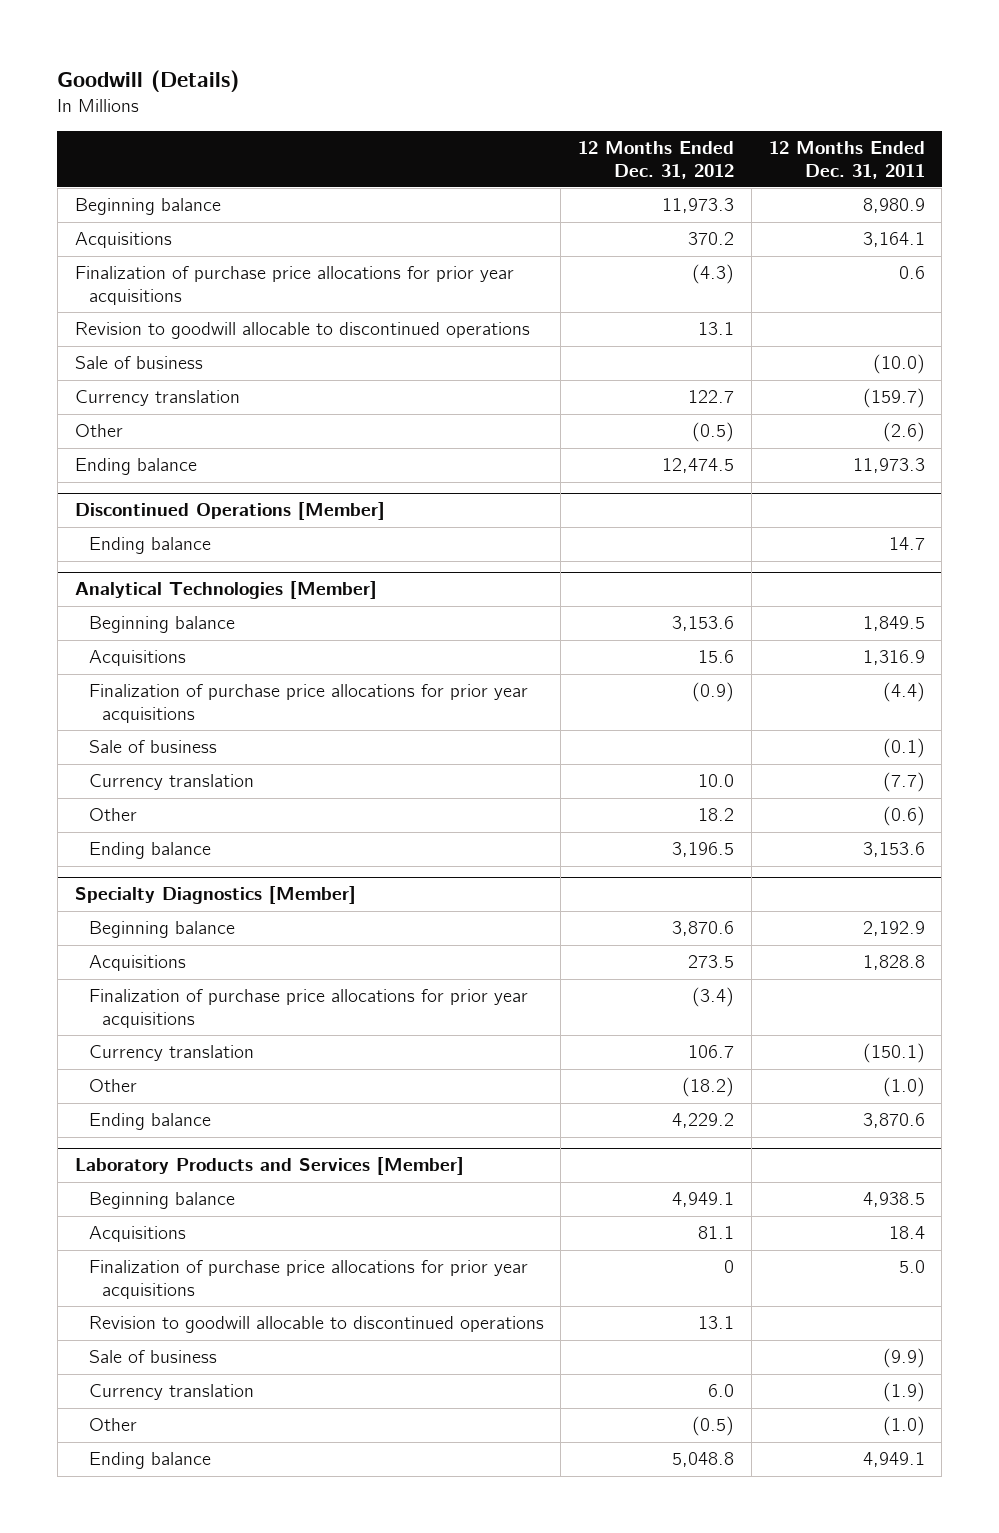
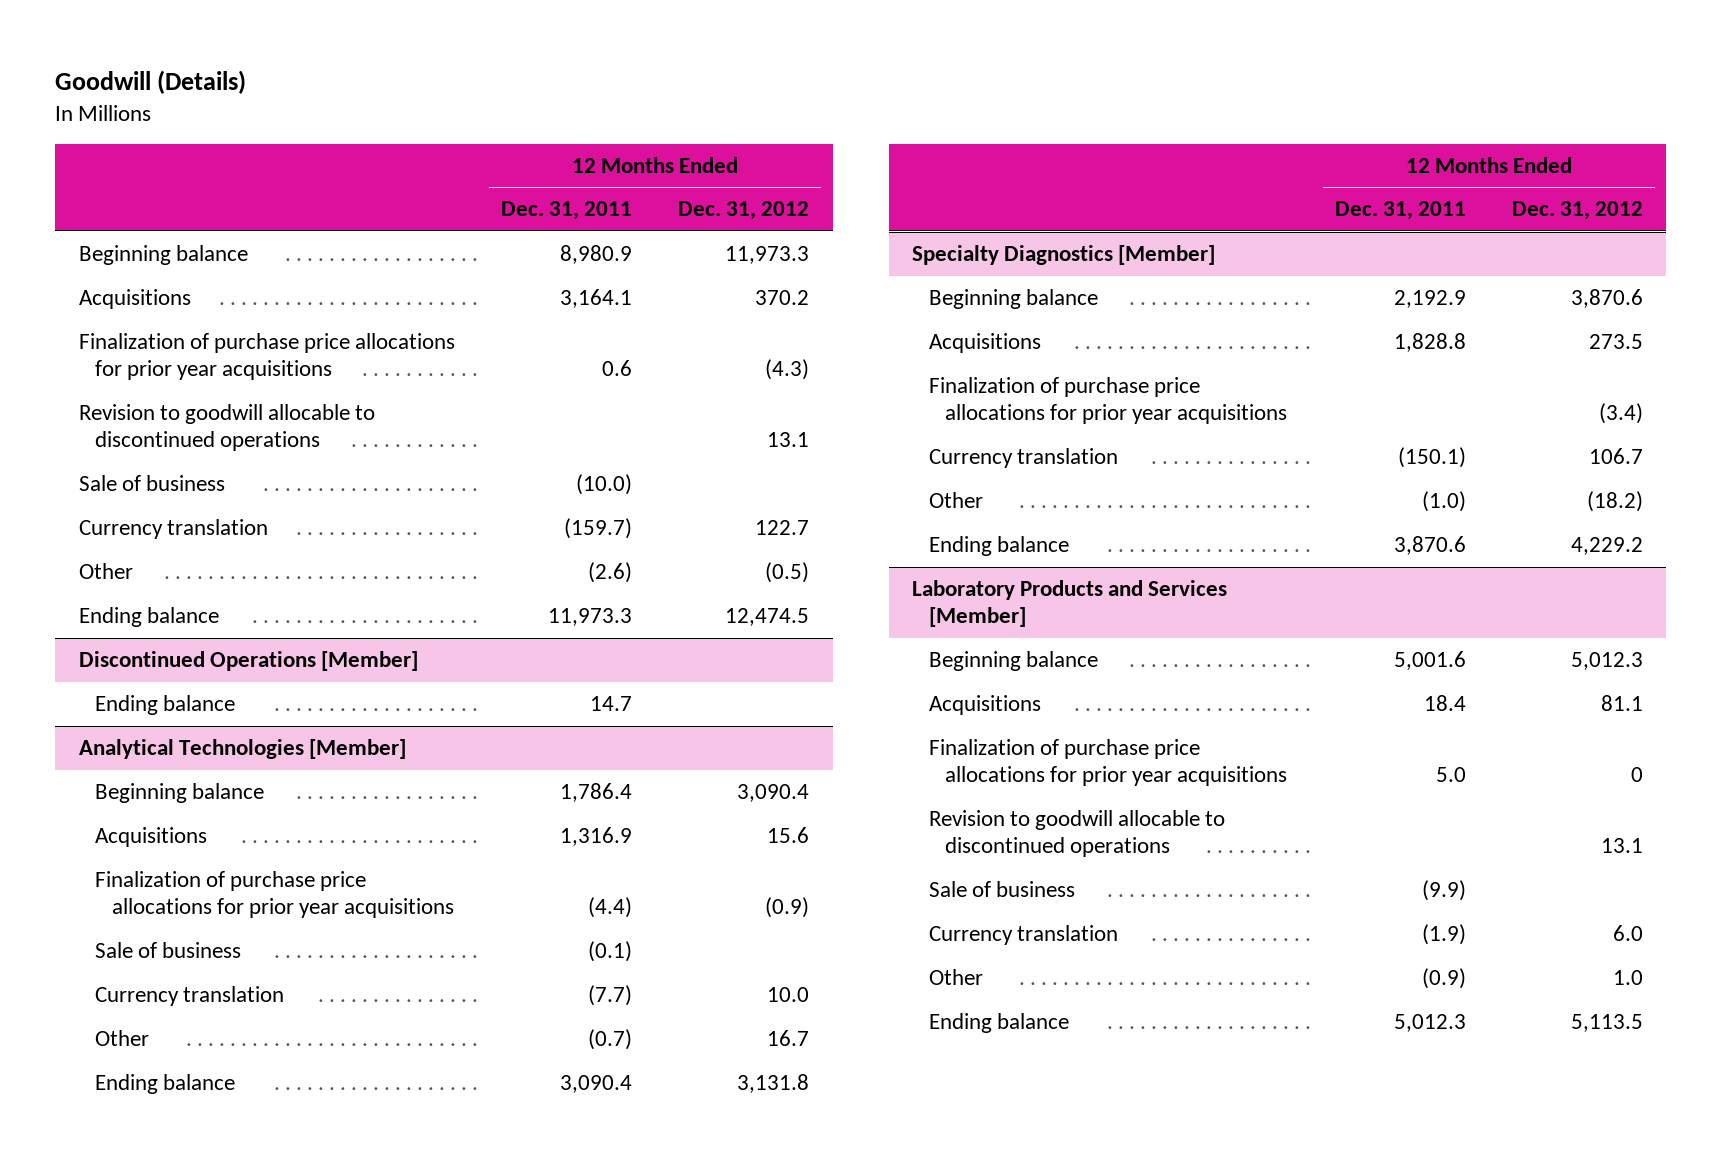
[672,616,735,632] 3,153.6 -> [737,784,810,803] 3,090.4
[862,616,925,632] 1,849.5 -> [559,783,632,803] 1,786.4
[698,808,735,822] 18.2 -> [767,1030,810,1047] 16.7
[882,806,925,827] (0.6) -> [587,1029,632,1051] (0.7)
[672,842,735,858] 3,196.5 -> [737,1074,810,1094] 3,131.8
[862,842,925,858] 3,153.6 -> [559,1075,632,1094] 3,090.4
[672,1192,735,1208] 4,949.1 -> [1570,652,1643,671] 5,012.3
[862,1192,925,1208] 4,938.5 -> [1393,651,1466,671] 5,001.6
[692,1416,735,1437] (0.5) -> [1612,970,1643,986] 1.0
[882,1416,925,1437] (1.0) -> [1421,968,1466,990] (0.9)
[672,1452,735,1468] 5,048.8 -> [1570,1014,1643,1033] 5,113.5
[862,1452,925,1468] 4,949.1 -> [1393,1014,1466,1033] 5,012.3

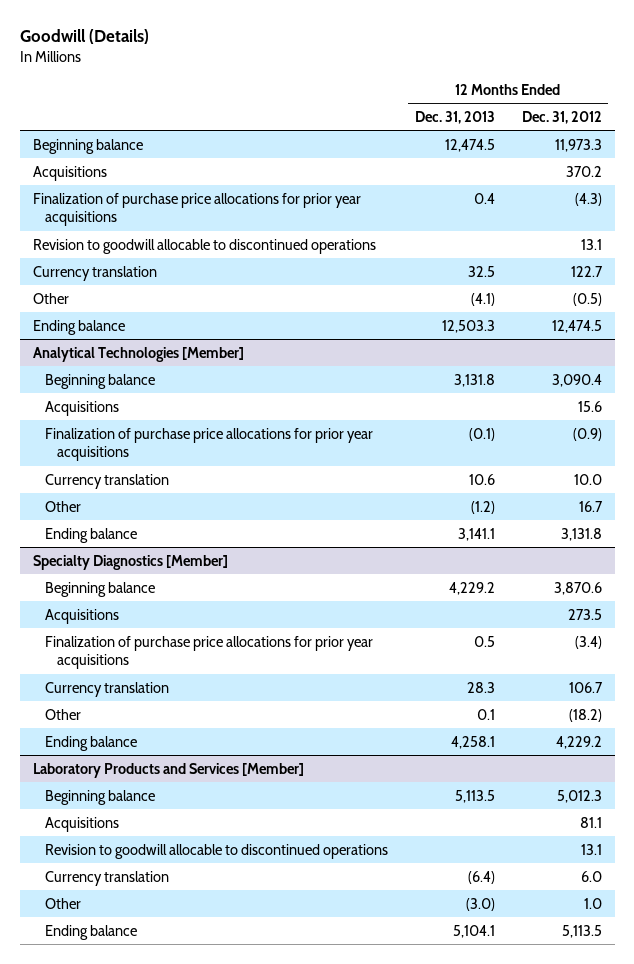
[500,201,632,221] Dec. 31, 2011 -> none
none -> [414,111,495,125] Dec. 31, 2013
[78,475,225,492] Sale of business -> none
[78,651,418,672] Discontinued Operations [Member] -> none
[95,695,236,716] Ending balance -> none
[95,942,242,959] Sale of business -> none
[928,739,1288,787] Finalization of purchase price allocations for prior year acquisitions -> none
[928,881,1075,898] Sale of business -> none

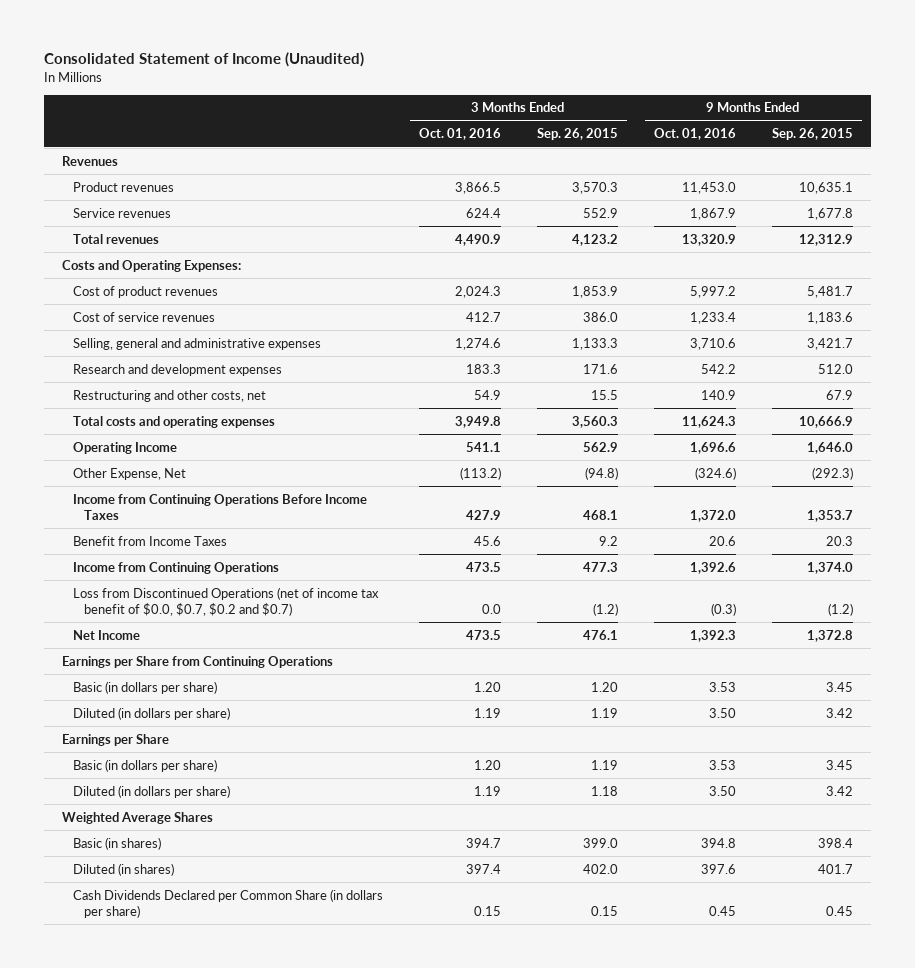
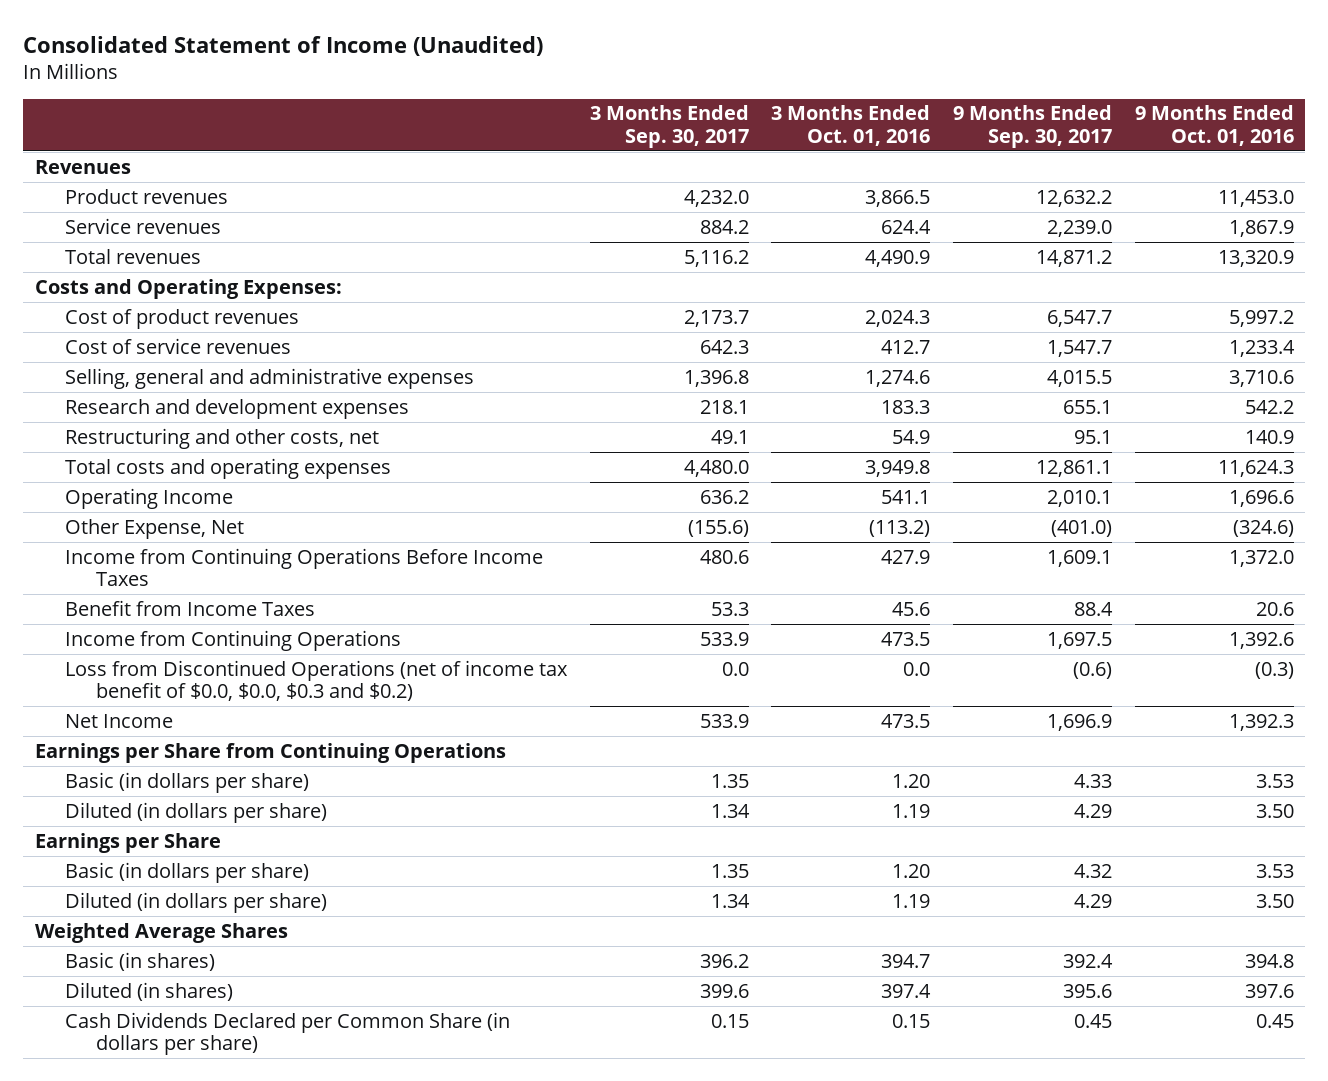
[536,128,618,141] Sep. 26, 2015 -> none
[771,128,853,141] Sep. 26, 2015 -> none
none -> [589,105,749,148] 3 Months Ended Sep. 30, 2017
none -> [952,105,1112,148] 9 Months Ended Sep. 30, 2017
[72,586,379,617] Loss from Discontinued Operations (net of income tax benefit of $0.0, $0.7, $0.2 and $0.7) -> [65,659,569,701] Loss from Discontinued Operations (net of income tax benefit of $0.0, $0.0, $0.3 and $0.2)

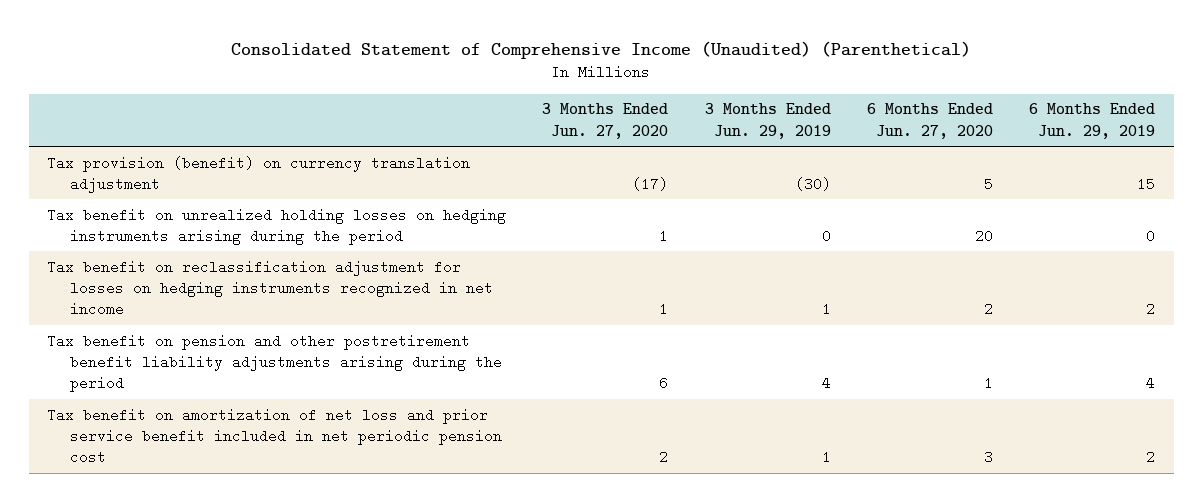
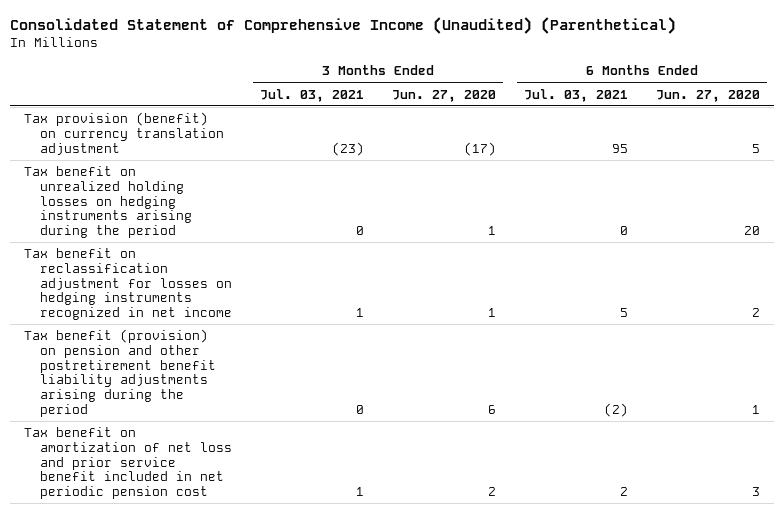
[704,103,831,139] 3 Months Ended Jun. 29, 2019 -> none
[1029,103,1156,139] 6 Months Ended Jun. 29, 2019 -> none
none -> [260,88,365,102] Jul. 03, 2021
none -> [523,88,628,102] Jul. 03, 2021
[47,333,502,393] Tax benefit on pension and other postretirement benefit liability adjustments arising during the period -> [24,329,217,417] Tax benefit (provision) on pension and other postretirement benefit liability adjustments arising during the period

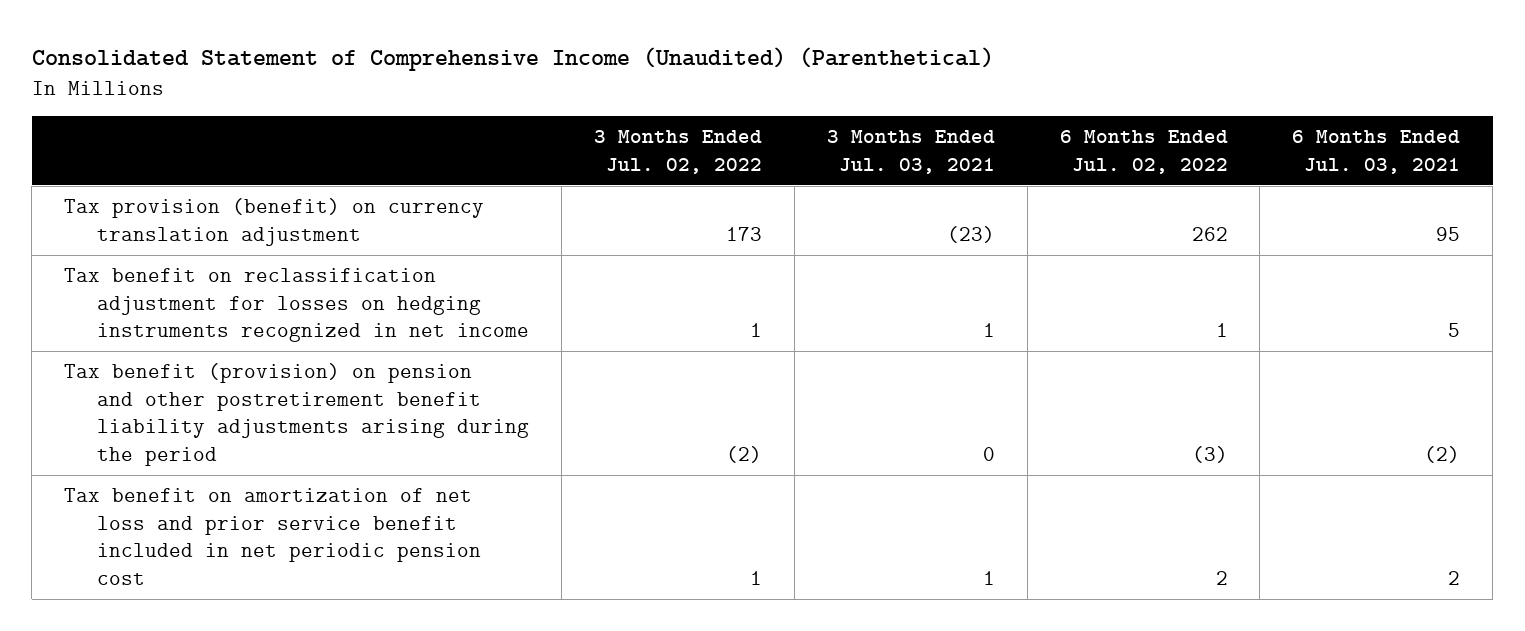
[391,89,496,102] Jun. 27, 2020 -> none
[655,89,760,102] Jun. 27, 2020 -> none
none -> [594,130,763,175] 3 Months Ended Jul. 02, 2022
none -> [1059,130,1228,175] 6 Months Ended Jul. 02, 2022
[24,166,193,239] Tax benefit on unrealized holding losses on hedging instruments arising during the period -> none

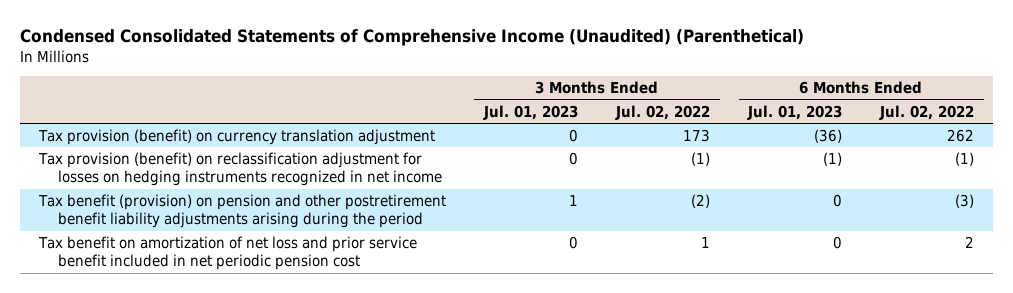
[31,47,994,72] Consolidated Statement of Comprehensive Income (Unaudited) (Parenthetical) -> [19,29,804,47] Condensed Consolidated Statements of Comprehensive Income (Unaudited) (Parenthetical)
[826,130,995,175] 3 Months Ended Jul. 03, 2021 -> none
[1292,130,1461,175] 6 Months Ended Jul. 03, 2021 -> none
none -> [482,104,578,120] Jul. 01, 2023
none -> [747,104,843,120] Jul. 01, 2023
[64,267,530,343] Tax benefit on reclassification adjustment for losses on hedging instruments recognized in net income -> [37,152,442,187] Tax provision (benefit) on reclassification adjustment for losses on hedging instruments recognized in net income
[750,323,763,338] 1 -> [690,152,710,167] (1)
[1215,323,1228,338] 1 -> [955,152,975,167] (1)

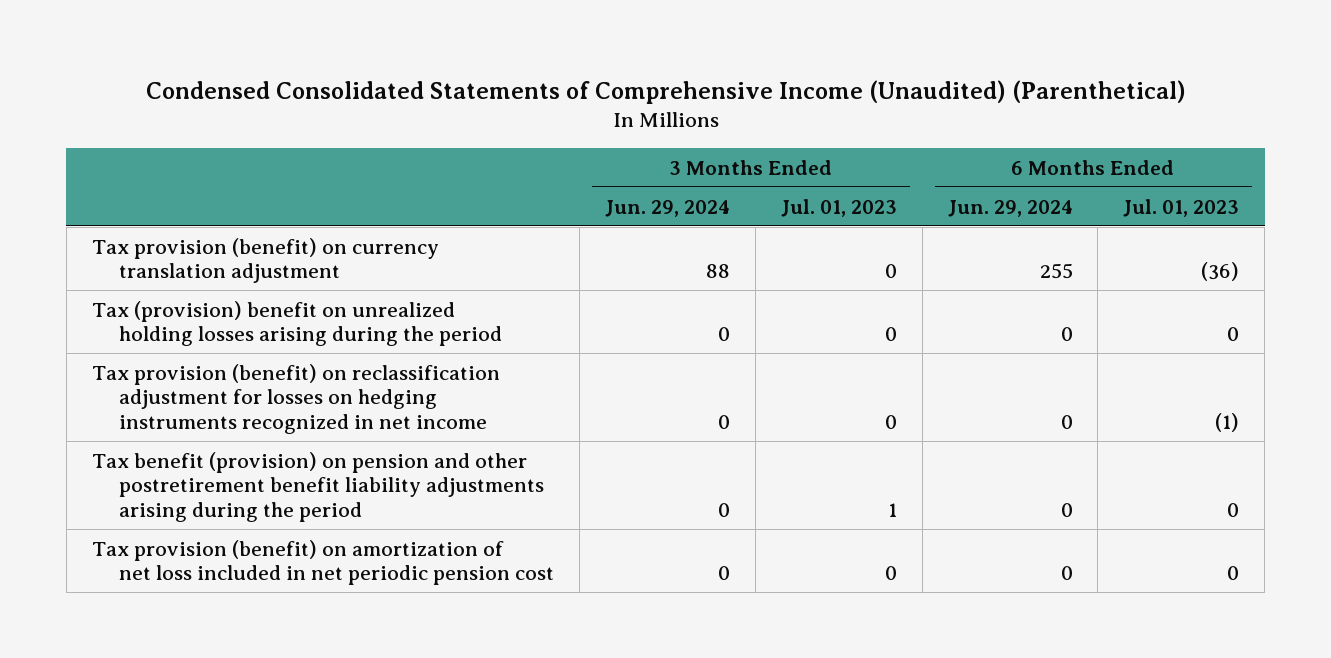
[614,104,710,120] Jul. 02, 2022 -> none
[879,104,975,120] Jul. 02, 2022 -> none
none -> [605,199,731,217] Jun. 29, 2024
none -> [947,199,1073,217] Jun. 29, 2024
none -> [91,300,503,347] Tax (provision) benefit on unrealized holding losses arising during the period
[37,236,417,271] Tax benefit on amortization of net loss and prior service benefit included in net periodic pension cost -> [91,539,555,586] Tax provision (benefit) on amortization of net loss included in net periodic pension cost

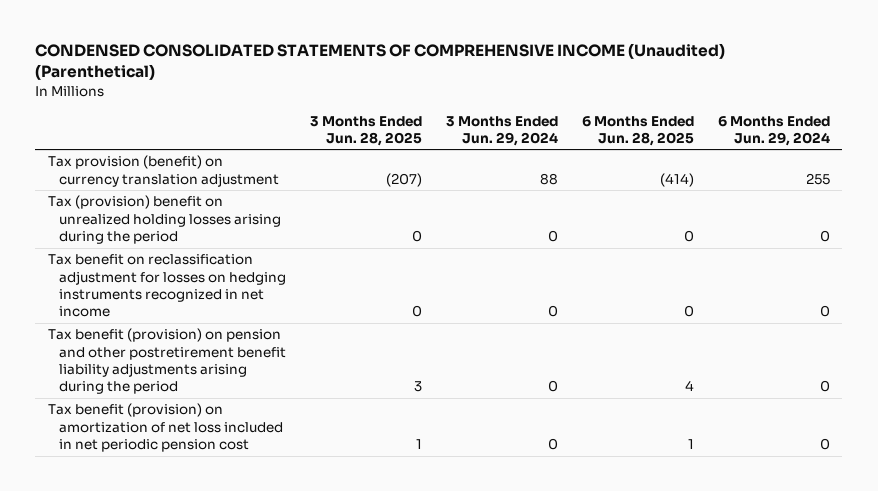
[145,79,1186,104] Condensed Consolidated Statements of Comprehensive Income (Unaudited) (Parenthetical) -> [35,43,726,81] CONDENSED CONSOLIDATED STATEMENTS OF COMPREHENSIVE INCOME (Unaudited) (Parenthetical)
[780,198,897,217] Jul. 01, 2023 -> none
[1123,198,1240,217] Jul. 01, 2023 -> none
none -> [310,115,423,146] 3 Months Ended Jun. 28, 2025
none -> [582,115,695,146] 6 Months Ended Jun. 28, 2025
[91,363,500,434] Tax provision (benefit) on reclassification adjustment for losses on hedging instruments recognized in net income -> [47,254,286,318] Tax benefit on reclassification adjustment for losses on hedging instruments recognized in net income
[91,539,555,586] Tax provision (benefit) on amortization of net loss included in net periodic pension cost -> [47,403,283,452] Tax benefit (provision) on amortization of net loss included in net periodic pension cost

